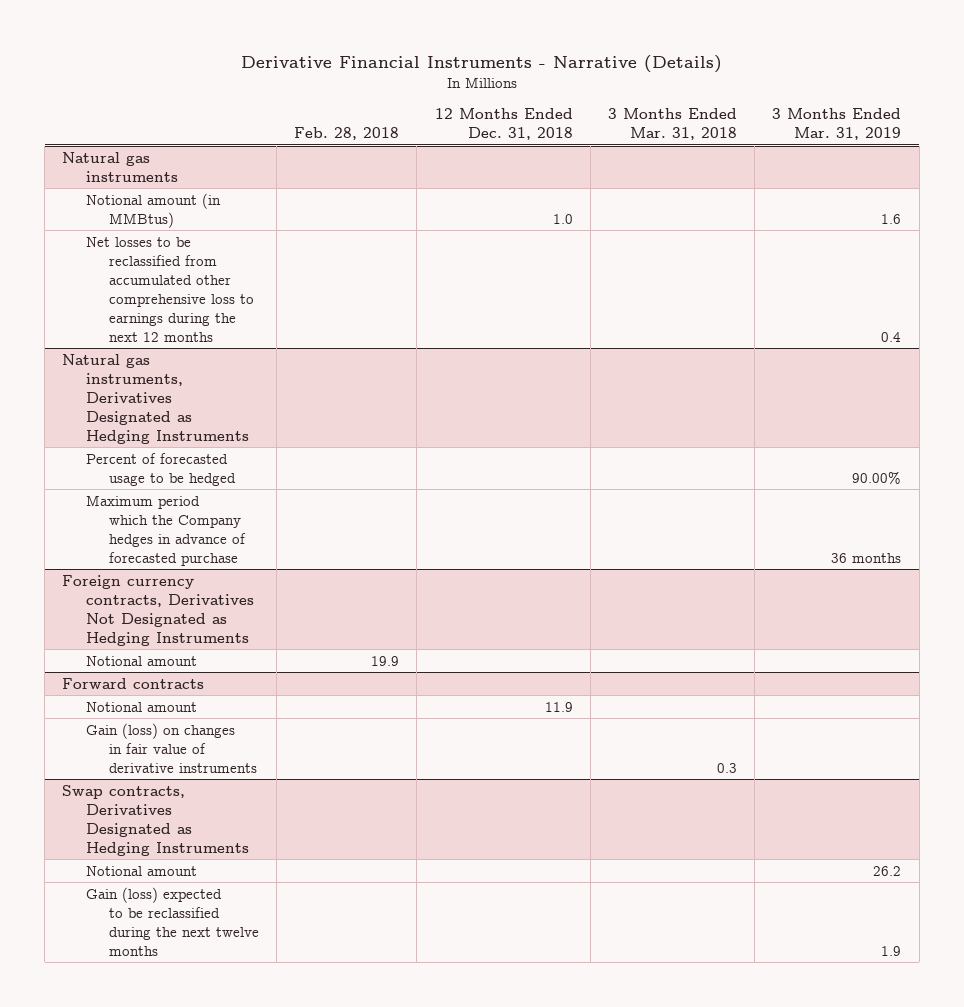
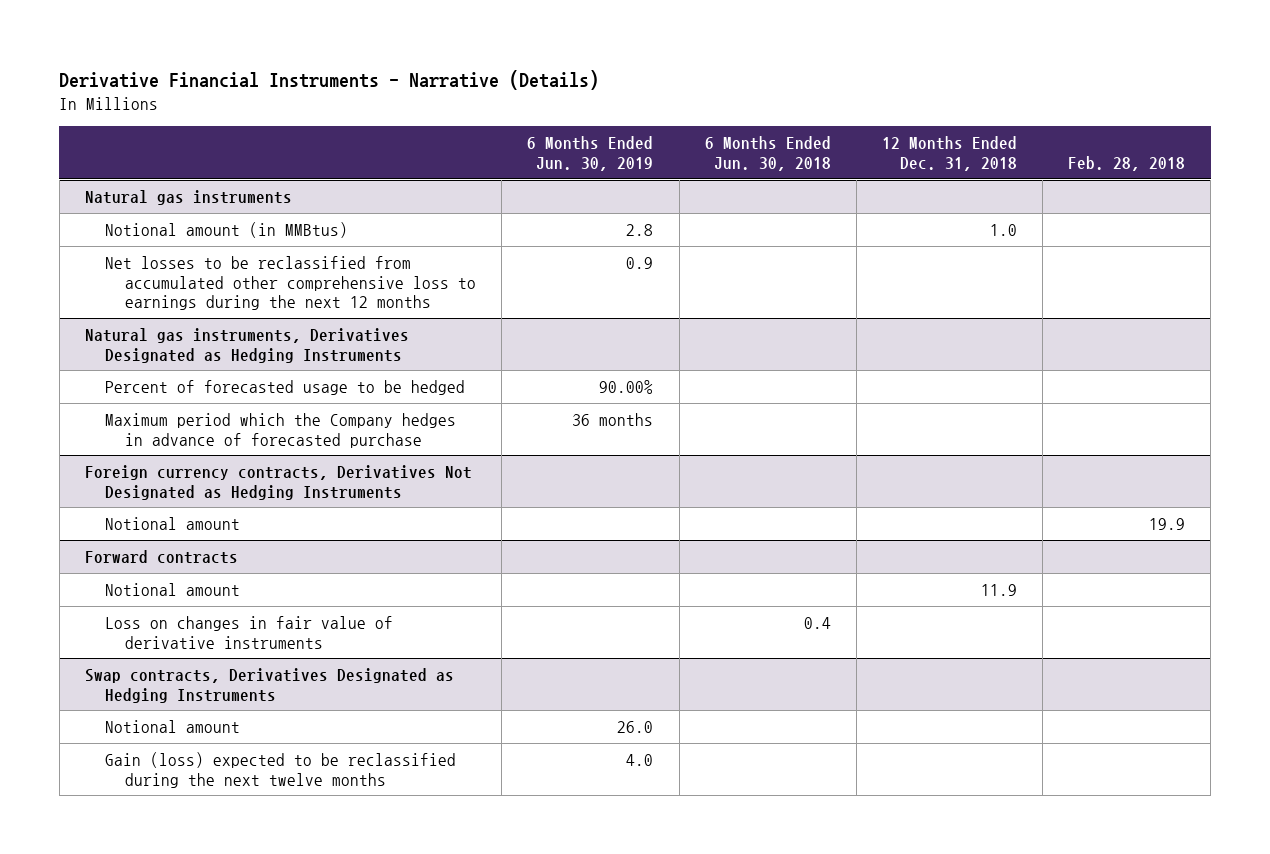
[608,108,738,141] 3 Months Ended Mar. 31, 2018 -> none
[772,108,902,141] 3 Months Ended Mar. 31, 2019 -> none
none -> [527,136,654,172] 6 Months Ended Jun. 30, 2019
none -> [704,136,831,172] 6 Months Ended Jun. 30, 2018
[85,722,257,773] Gain (loss) on changes in fair value of derivative instruments -> [105,615,394,649] Loss on changes in fair value of derivative instruments

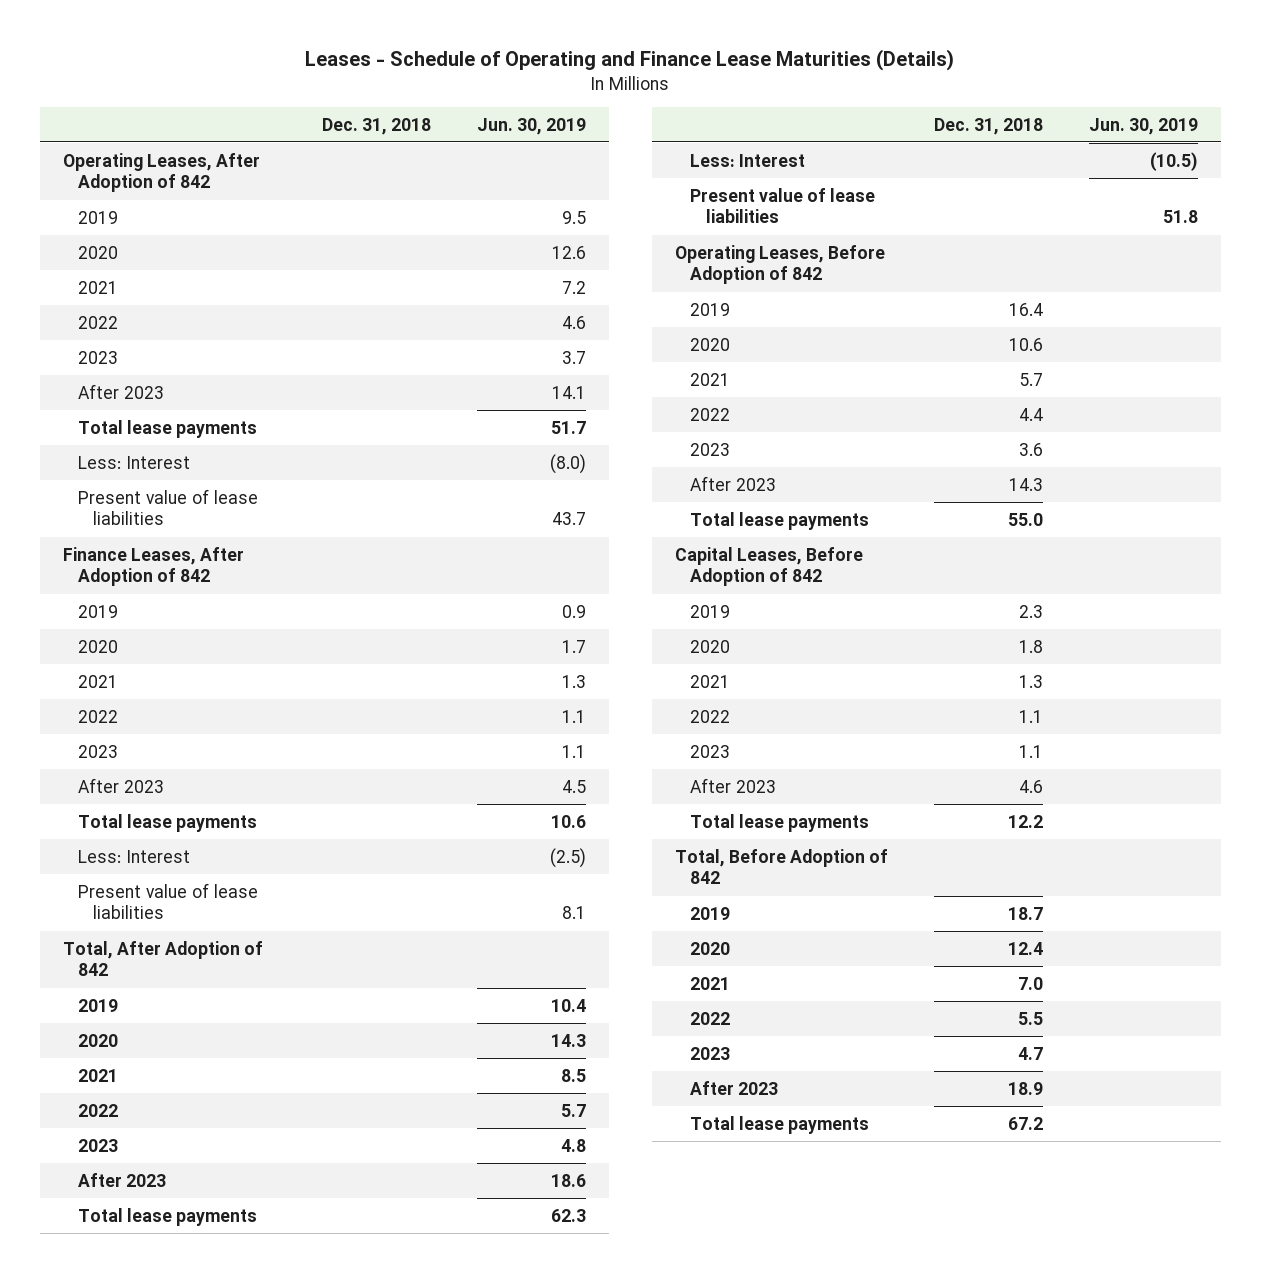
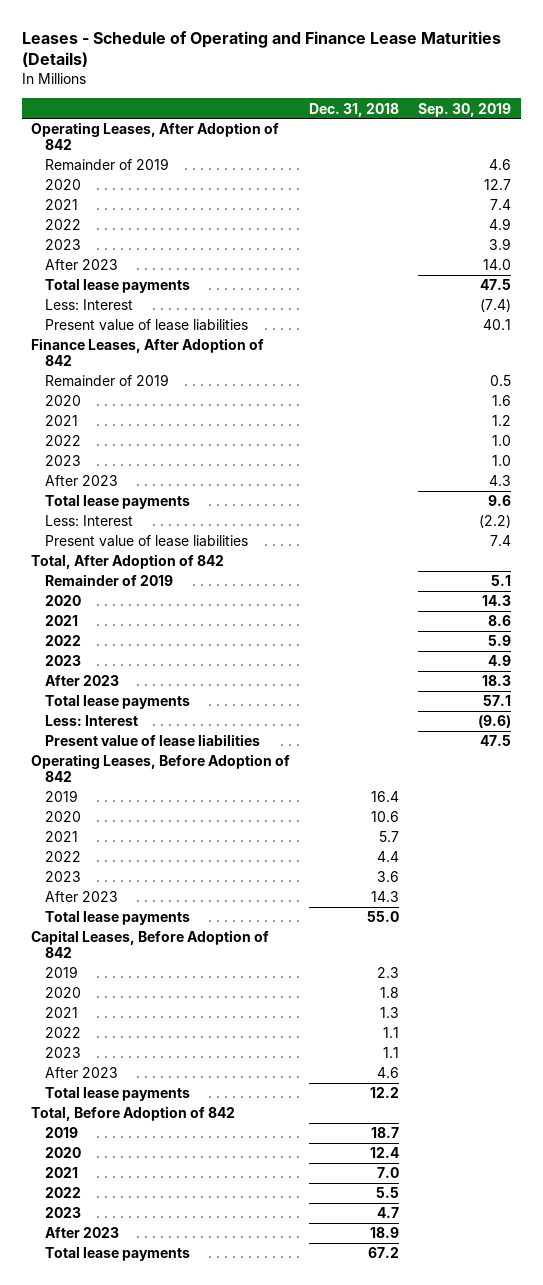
[476,117,586,135] Jun. 30, 2019 -> none
none -> [418,102,512,117] Sep. 30, 2019
[77,210,118,224] 2019 -> [44,158,169,172] Remainder of 2019
[77,604,118,618] 2019 -> [44,374,169,388] Remainder of 2019
[77,998,118,1012] 2019 -> [44,574,173,587] Remainder of 2019

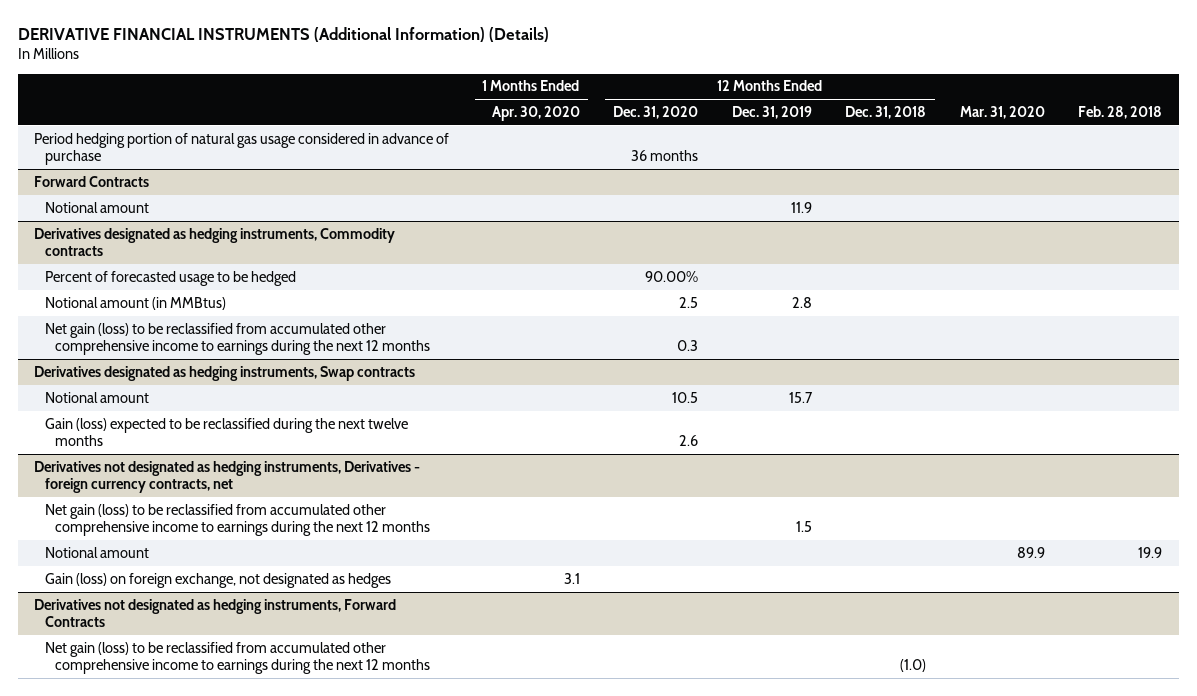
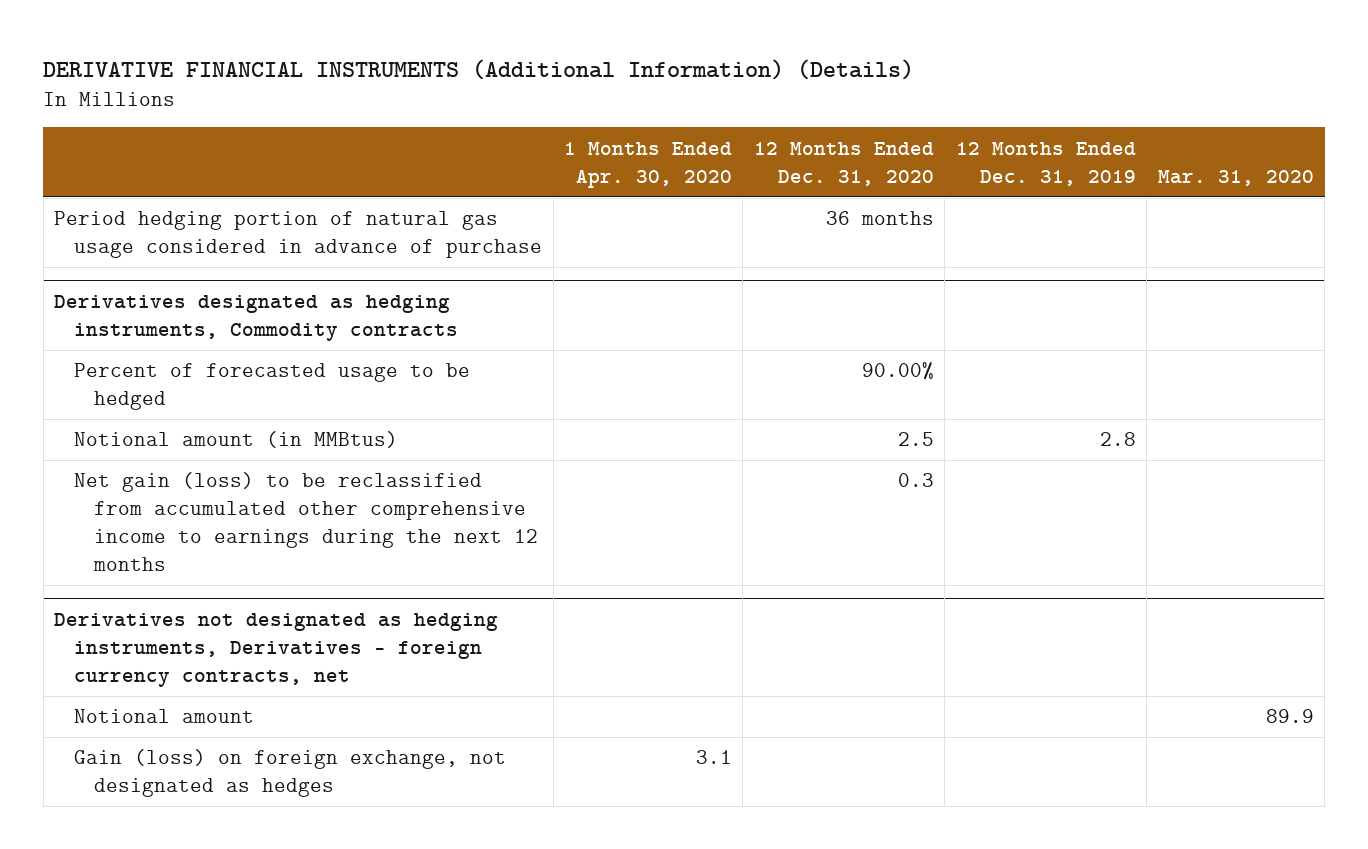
[845,105,927,119] Dec. 31, 2018 -> none
[1078,105,1163,119] Feb. 28, 2018 -> none
[34,175,150,187] Forward Contracts -> none
[44,201,149,213] Notional amount -> none
[34,365,416,381] Derivatives designated as hedging instruments, Swap contracts -> none
[44,391,149,403] Notional amount -> none
[44,417,408,447] Gain (loss) expected to be reclassified during the next twelve months -> none
[44,503,430,537] Net gain (loss) to be reclassified from accumulated other comprehensive income to earnings during the next 12 months -> none
[34,598,397,628] Derivatives not designated as hedging instruments, Forward Contracts -> none
[44,641,430,675] Net gain (loss) to be reclassified from accumulated other comprehensive income to earnings during the next 12 months -> none

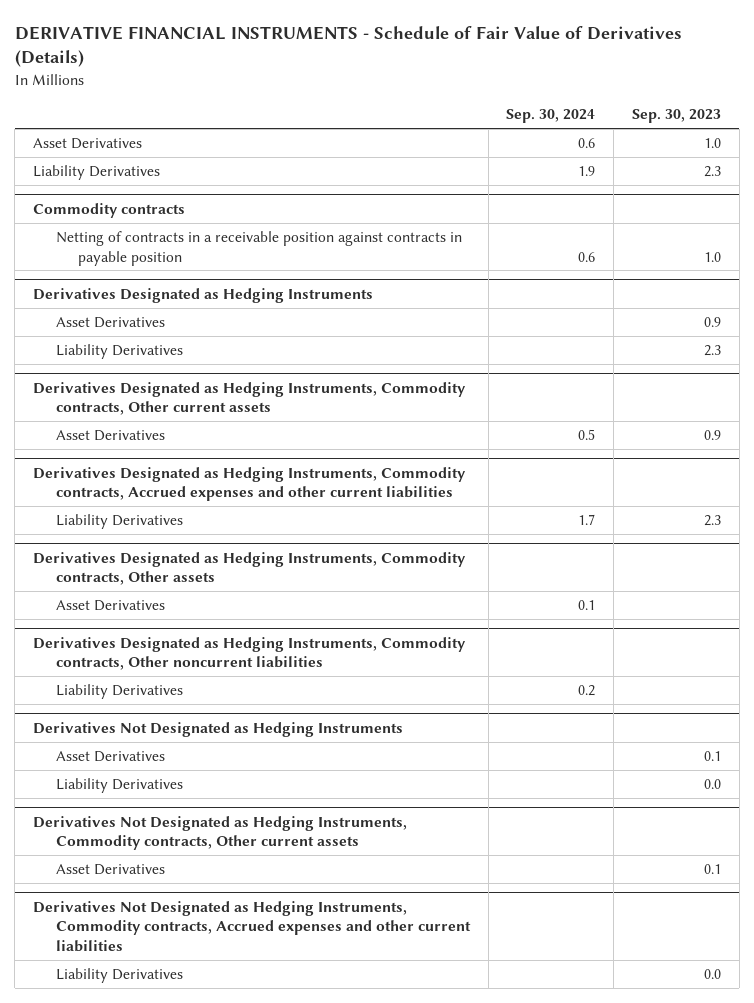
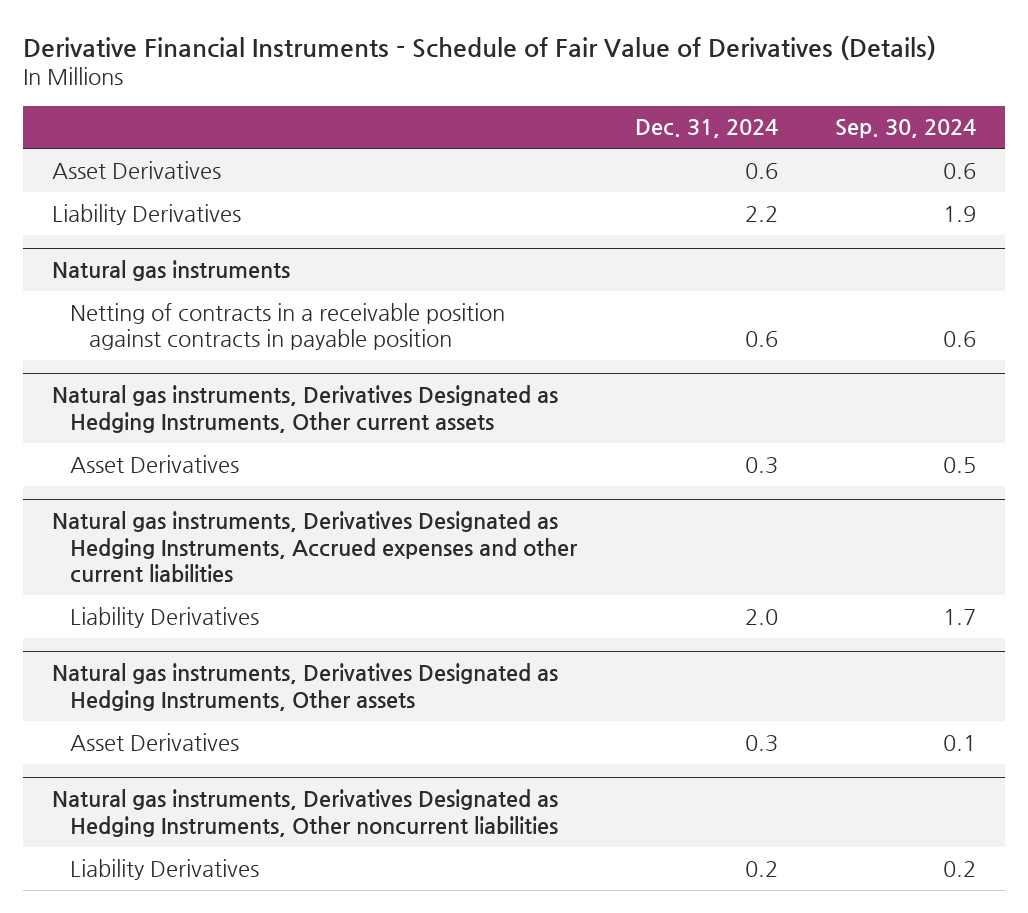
[14,26,682,68] DERIVATIVE FINANCIAL INSTRUMENTS - Schedule of Fair Value of Derivatives (Details) -> [22,35,936,60] Derivative Financial Instruments - Schedule of Fair Value of Derivatives (Details)
[631,109,721,124] Sep. 30, 2023 -> none
none -> [634,119,778,139] Dec. 31, 2024
[33,202,186,218] Commodity contracts -> [51,260,290,282] Natural gas instruments
[33,287,374,303] Derivatives Designated as Hedging Instruments -> none
[55,317,165,329] Asset Derivatives -> none
[55,344,183,360] Liability Derivatives -> none
[33,381,467,416] Derivatives Designated as Hedging Instruments, Commodity contracts, Other current assets -> [51,385,558,433] Natural gas instruments, Derivatives Designated as Hedging Instruments, Other current assets
[33,466,467,502] Derivatives Designated as Hedging Instruments, Commodity contracts, Accrued expenses and other current liabilities -> [51,511,579,584] Natural gas instruments, Derivatives Designated as Hedging Instruments, Accrued expenses and other current liabilities
[33,551,467,586] Derivatives Designated as Hedging Instruments, Commodity contracts, Other assets -> [51,663,558,711] Natural gas instruments, Derivatives Designated as Hedging Instruments, Other assets
[33,636,467,671] Derivatives Designated as Hedging Instruments, Commodity contracts, Other noncurrent liabilities -> [51,789,559,837] Natural gas instruments, Derivatives Designated as Hedging Instruments, Other noncurrent liabilities
[33,721,404,737] Derivatives Not Designated as Hedging Instruments -> none
[55,751,165,763] Asset Derivatives -> none
[55,778,183,794] Liability Derivatives -> none
[33,815,408,851] Derivatives Not Designated as Hedging Instruments, Commodity contracts, Other current assets -> none
[55,864,165,876] Asset Derivatives -> none
[33,900,471,953] Derivatives Not Designated as Hedging Instruments, Commodity contracts, Accrued expenses and other current liabilities -> none
[55,968,183,984] Liability Derivatives -> none

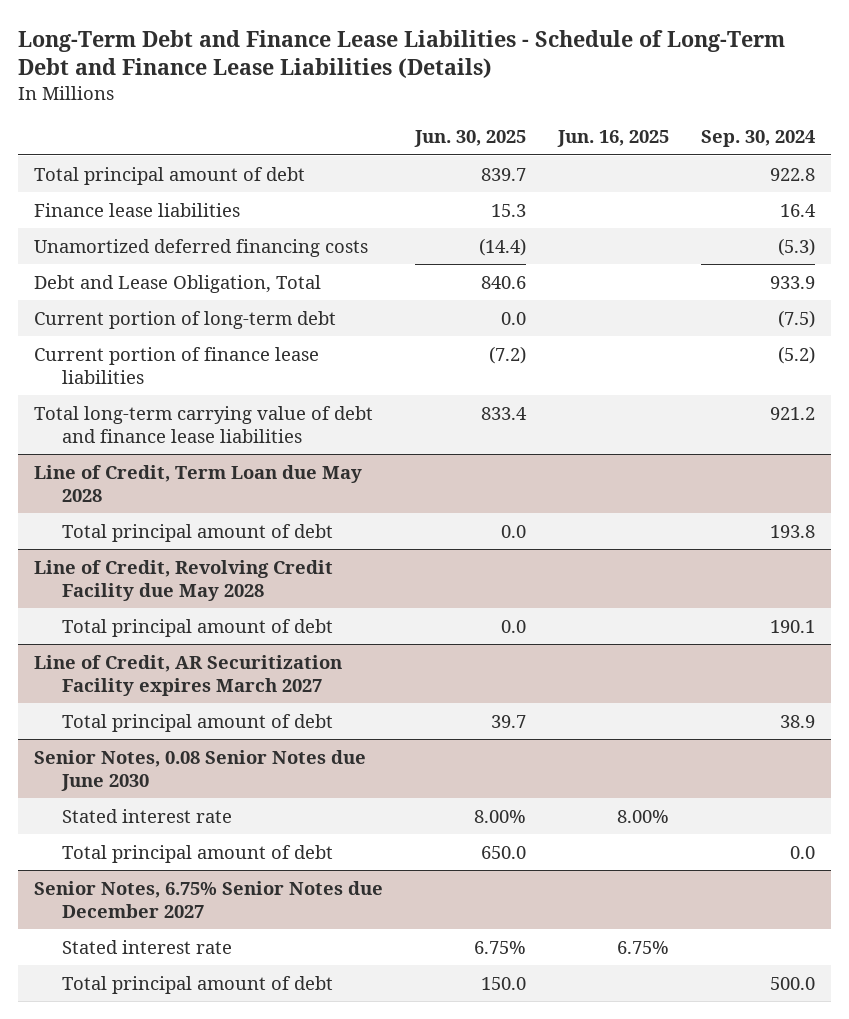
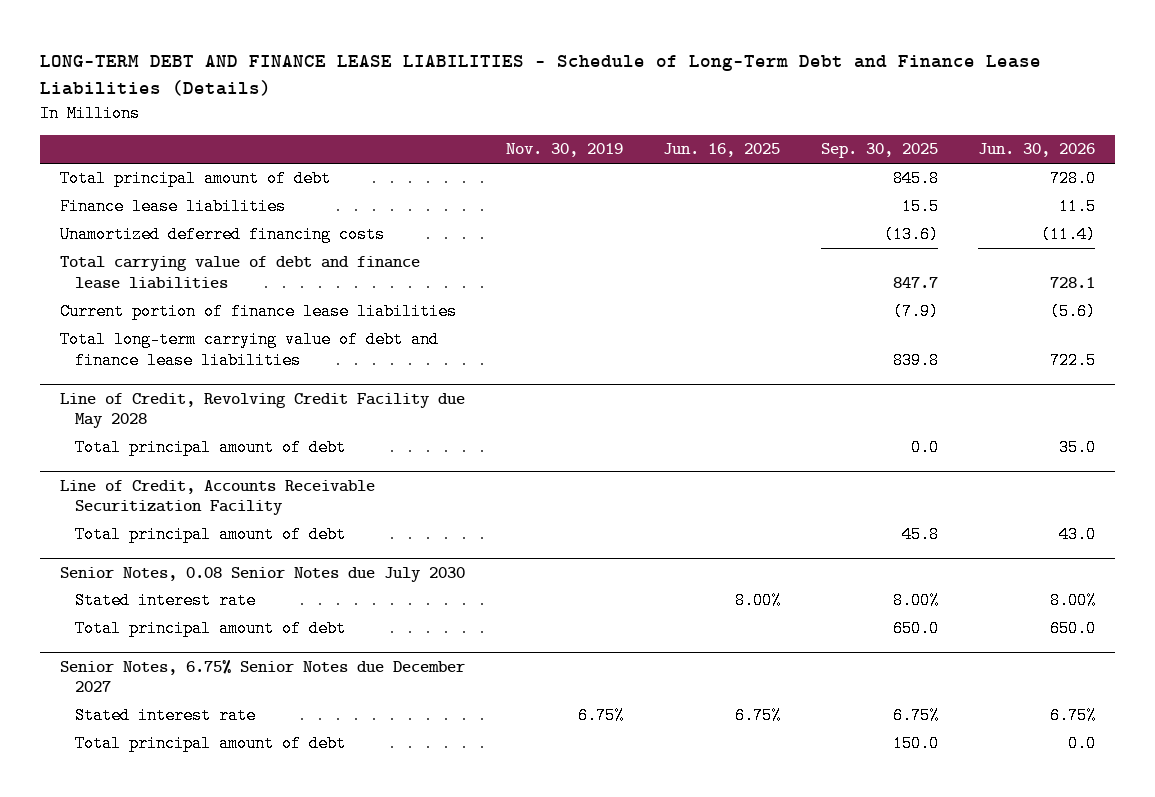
[17,29,785,79] Long-Term Debt and Finance Lease Liabilities - Schedule of Long-Term Debt and Finance Lease Liabilities (Details) -> [40,55,1042,97] LONG-TERM DEBT AND FINANCE LEASE LIABILITIES - Schedule of Long-Term Debt and Finance Lease Liabilities (Details)
[413,130,526,148] Jun. 30, 2025 -> none
[700,130,815,148] Sep. 30, 2024 -> none
none -> [505,143,623,158] Nov. 30, 2019
none -> [820,143,938,159] Sep. 30, 2025
none -> [978,143,1096,158] Jun. 30, 2026
[33,310,336,329] Current portion of long-term debt -> none
[33,274,321,293] Debt and Lease Obligation, Total -> [60,256,421,290] Total carrying value of debt and finance lease liabilities
[33,464,362,502] Line of Credit, Term Loan due May 2028 -> none
[61,523,333,542] Total principal amount of debt -> none
[33,654,342,696] Line of Credit, AR Securitization Facility expires March 2027 -> none
[61,713,333,732] Total principal amount of debt -> none
none -> [60,479,376,516] Line of Credit, Accounts Receivable Securitization Facility
none -> [75,526,347,544] Total principal amount of debt
[33,749,366,791] Senior Notes, 0.08 Senior Notes due June 2030 -> [60,566,466,582] Senior Notes, 0.08 Senior Notes due July 2030

